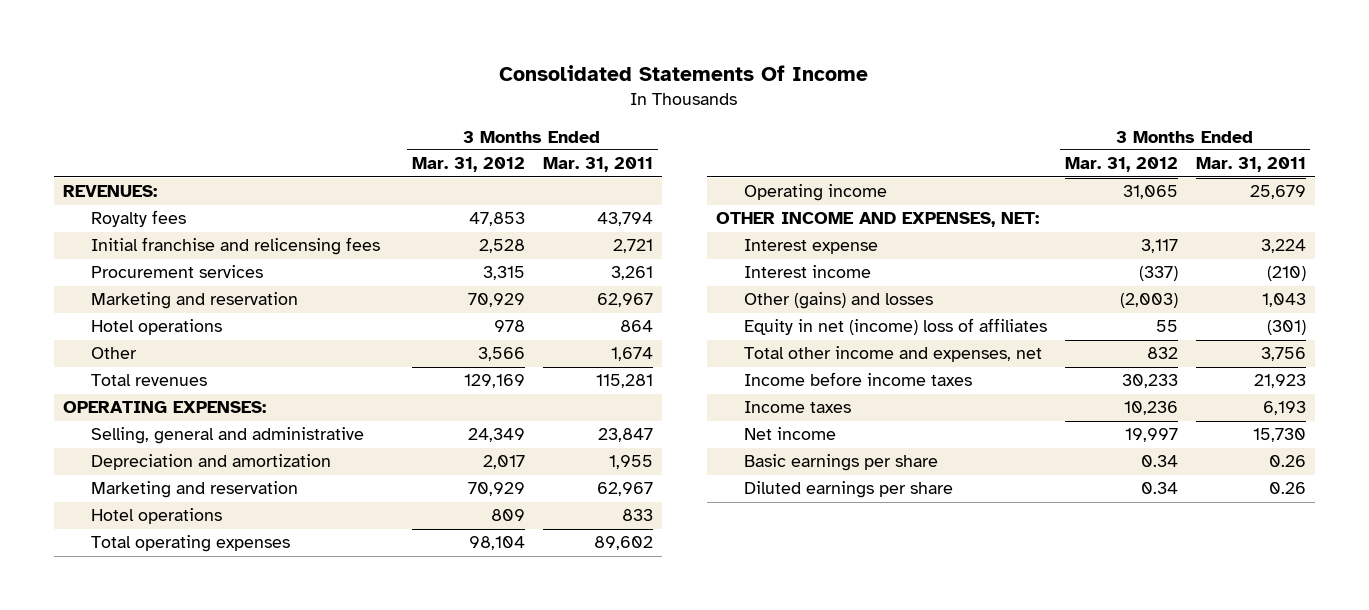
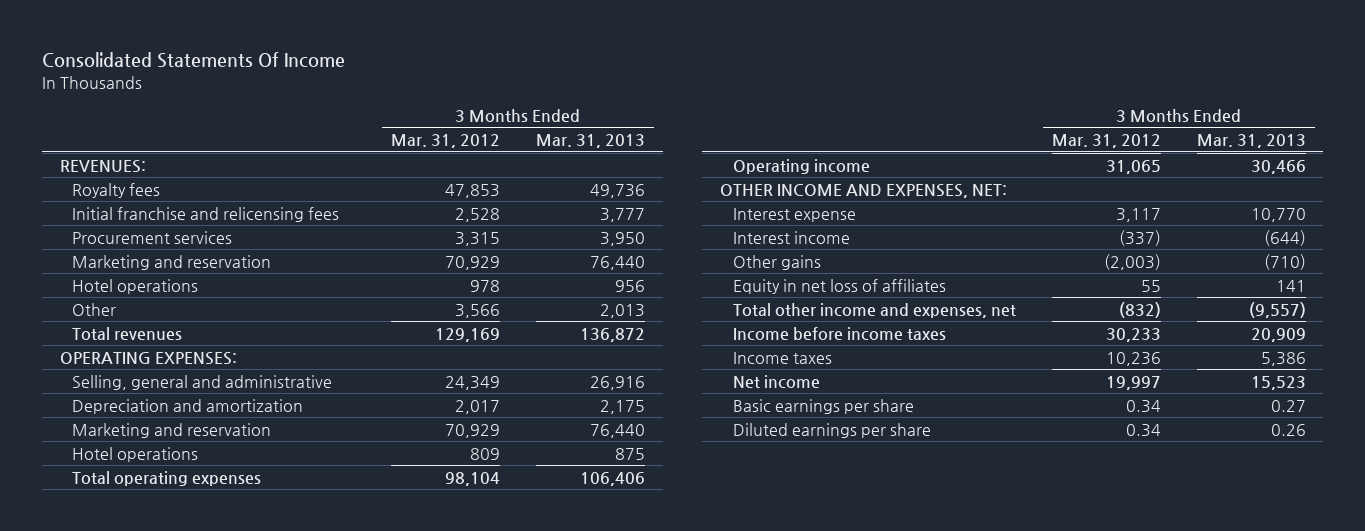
[542,157,653,173] Mar. 31, 2011 -> none
none -> [535,134,645,149] Mar. 31, 2013
[743,292,933,310] Other (gains) and losses -> [733,254,822,270] Other gains
[743,318,1047,336] Equity in net (income) loss of affiliates -> [733,278,947,294] Equity in net loss of affiliates
[1146,347,1178,360] 832 -> [1118,301,1161,318] (832)

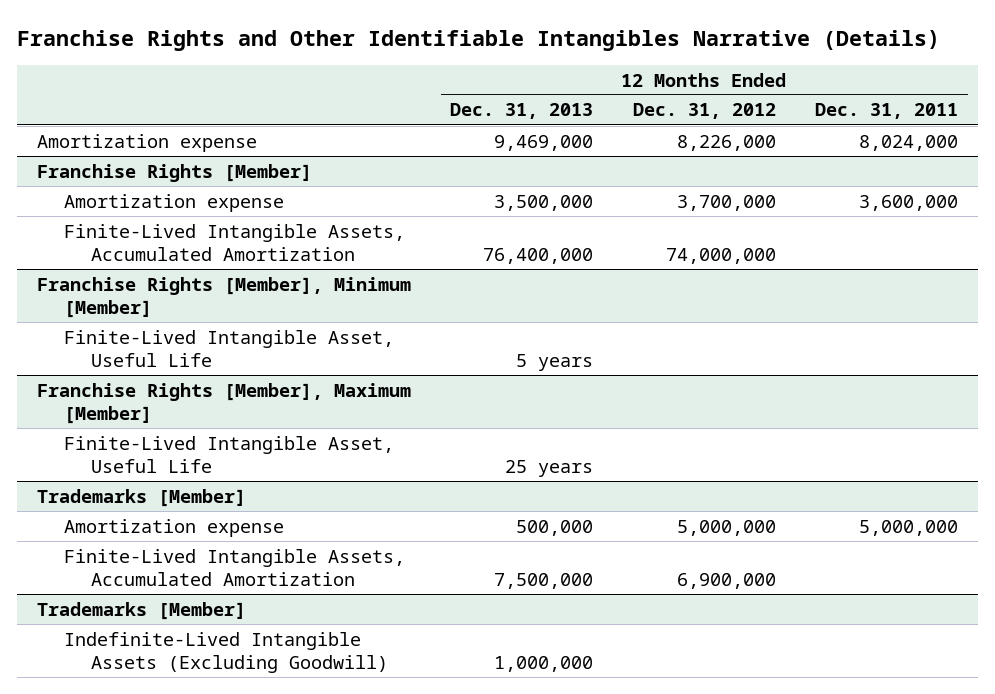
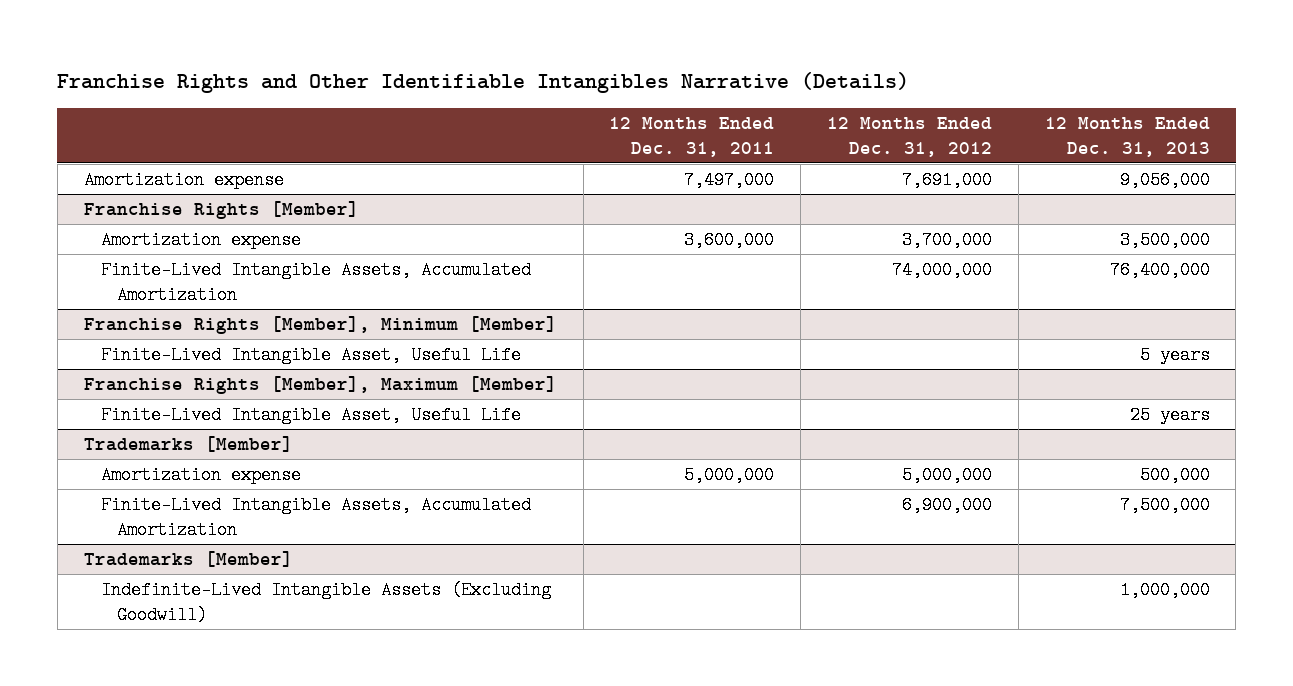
[494,134,594,151] 9,469,000 -> [1119,171,1210,190] 9,056,000
[676,134,776,151] 8,226,000 -> [902,171,993,190] 7,691,000
[859,134,959,151] 8,024,000 -> [684,171,775,190] 7,497,000

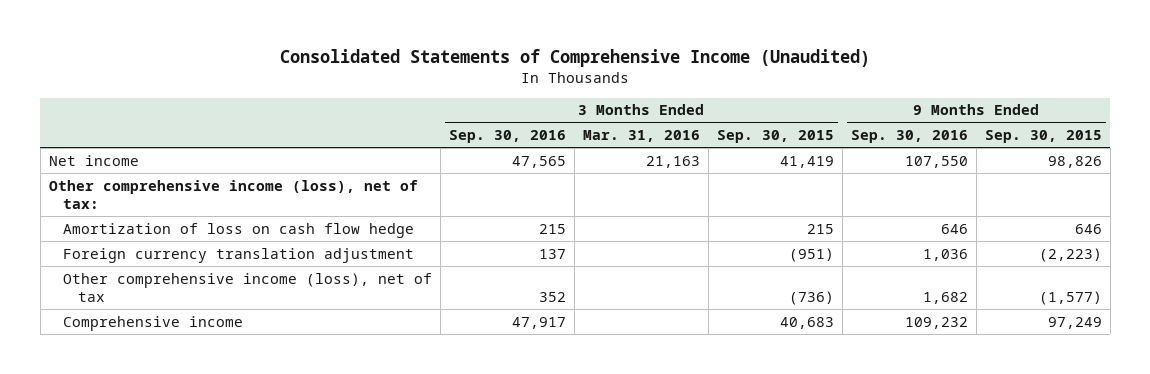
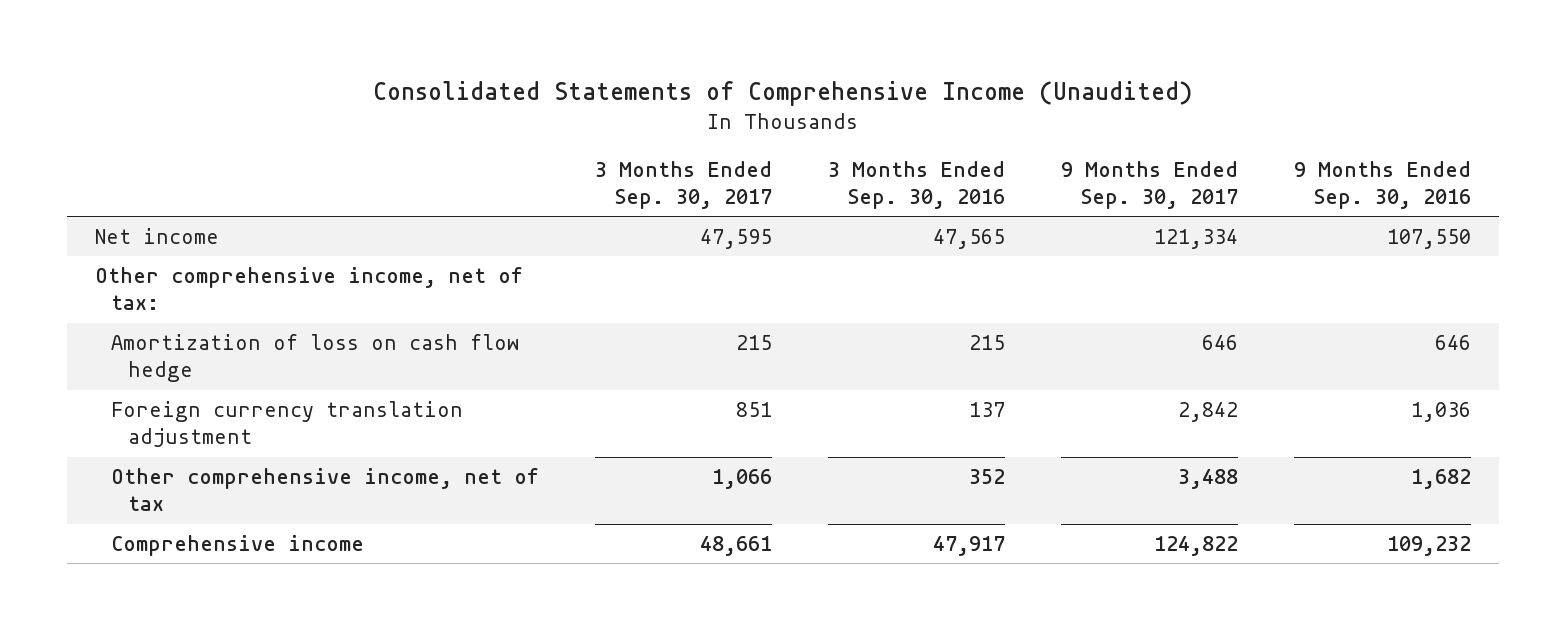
[582,130,700,143] Mar. 31, 2016 -> none
[716,130,834,144] Sep. 30, 2015 -> none
[984,130,1102,144] Sep. 30, 2015 -> none
none -> [595,160,773,210] 3 Months Ended Sep. 30, 2017
none -> [1061,160,1239,210] 9 Months Ended Sep. 30, 2017
[48,179,418,210] Other comprehensive income (loss), net of tax: -> [94,266,523,311] Other comprehensive income, net of tax:
[63,272,433,303] Other comprehensive income (loss), net of tax -> [111,467,540,512] Other comprehensive income, net of tax

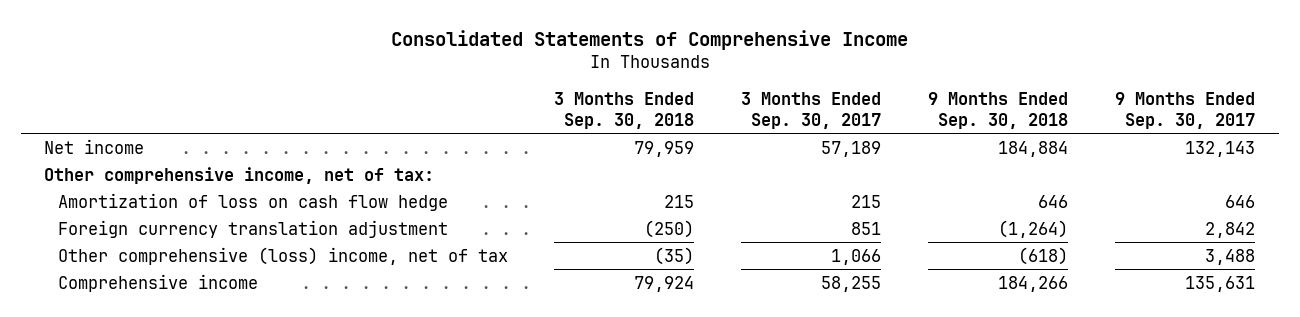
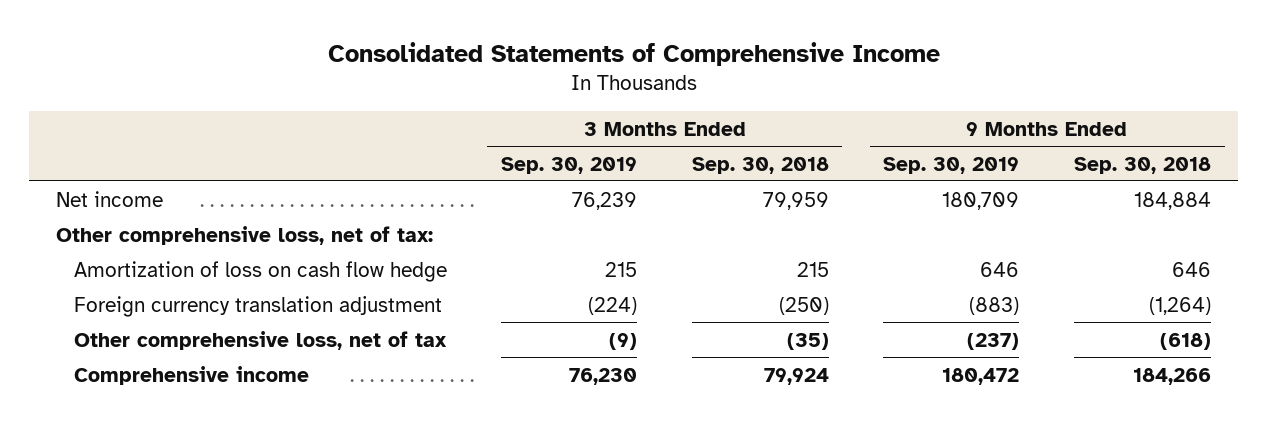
[741,91,882,129] 3 Months Ended Sep. 30, 2017 -> none
[1115,91,1256,129] 9 Months Ended Sep. 30, 2017 -> none
none -> [501,156,638,174] Sep. 30, 2019
none -> [883,156,1020,174] Sep. 30, 2019
[44,166,435,184] Other comprehensive income, net of tax: -> [56,225,434,245] Other comprehensive loss, net of tax:
[57,246,508,265] Other comprehensive (loss) income, net of tax -> [73,330,447,350] Other comprehensive loss, net of tax

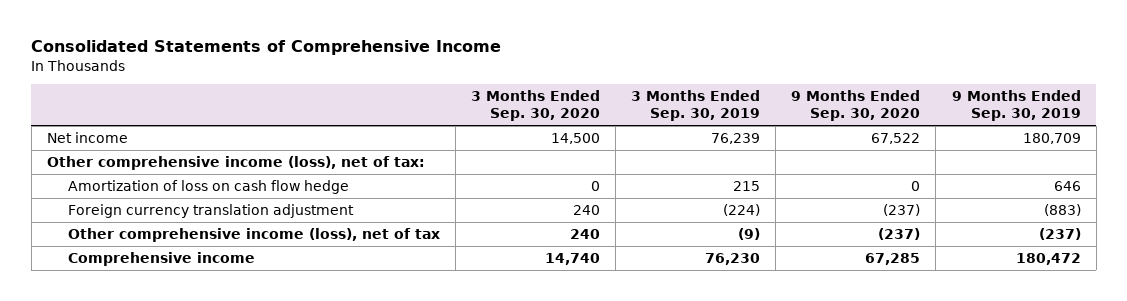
[691,156,829,174] Sep. 30, 2018 -> none
[1073,156,1211,174] Sep. 30, 2018 -> none
none -> [470,90,600,122] 3 Months Ended Sep. 30, 2020
none -> [791,90,921,122] 9 Months Ended Sep. 30, 2020
[56,225,434,245] Other comprehensive loss, net of tax: -> [46,155,425,170] Other comprehensive income (loss), net of tax:
[73,330,447,350] Other comprehensive loss, net of tax -> [67,227,440,242] Other comprehensive income (loss), net of tax

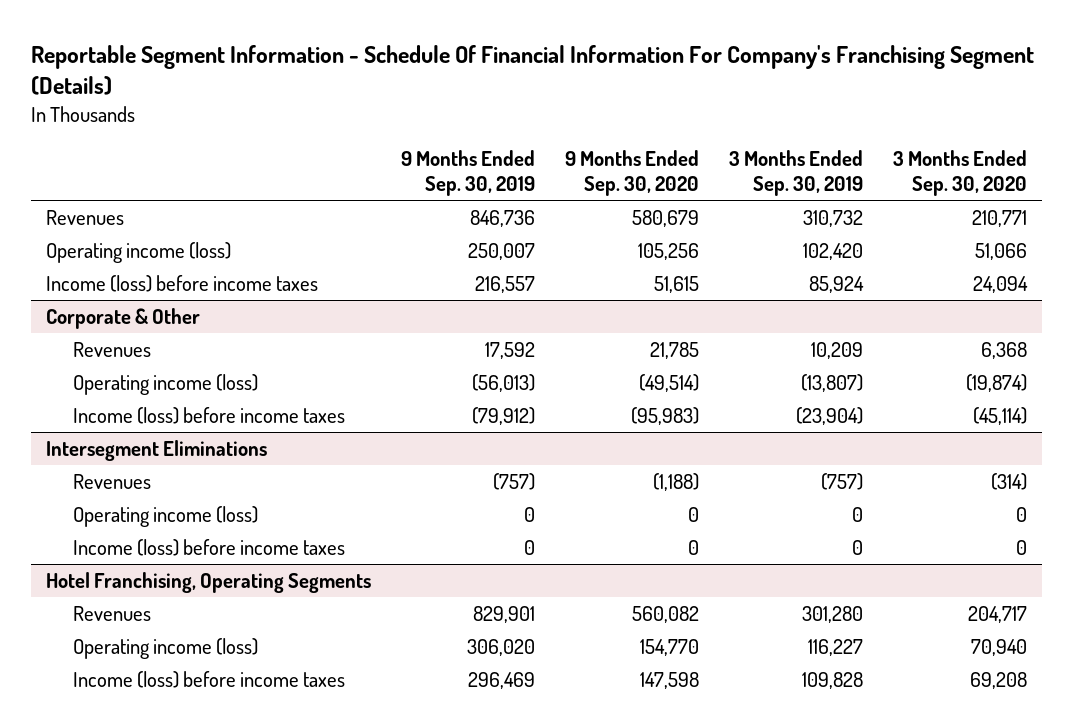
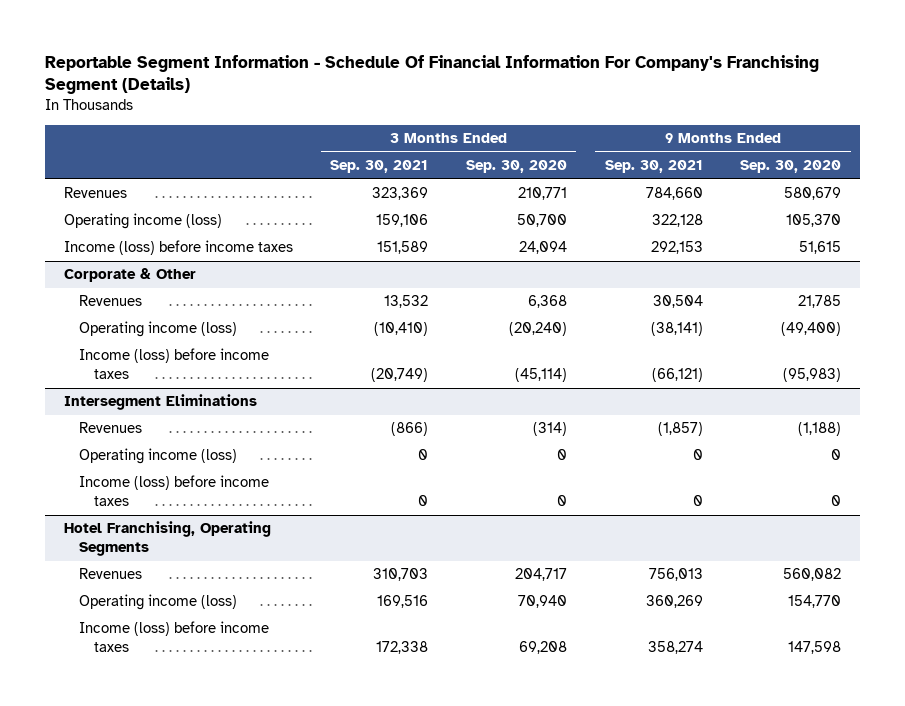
[401,149,536,197] 9 Months Ended Sep. 30, 2019 -> none
[729,149,864,197] 3 Months Ended Sep. 30, 2019 -> none
none -> [330,160,429,174] Sep. 30, 2021
none -> [604,160,703,174] Sep. 30, 2021
[638,242,700,260] 105,256 -> [786,214,842,228] 105,370
[975,242,1028,260] 51,066 -> [517,214,568,228] 50,700
[639,373,700,392] (49,514) -> [781,322,842,337] (49,400)
[966,373,1028,392] (19,874) -> [509,322,568,337] (20,240)

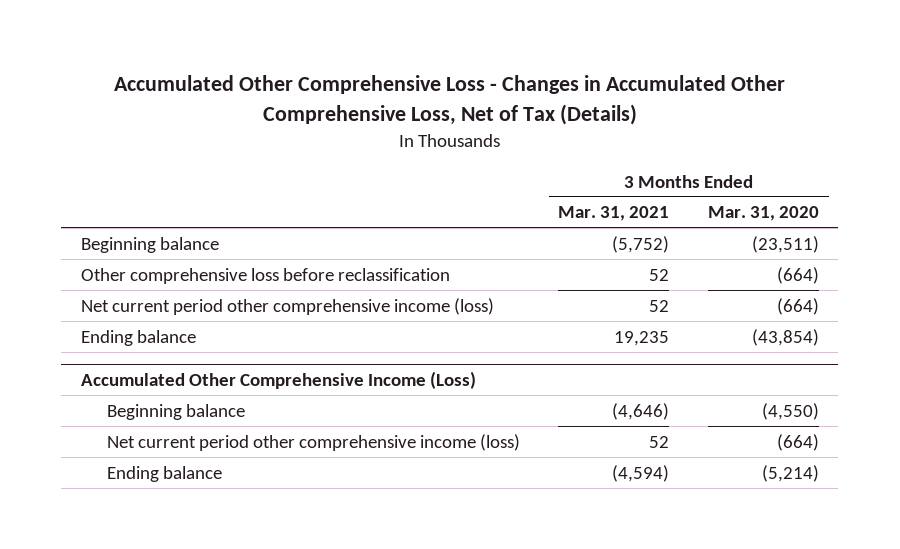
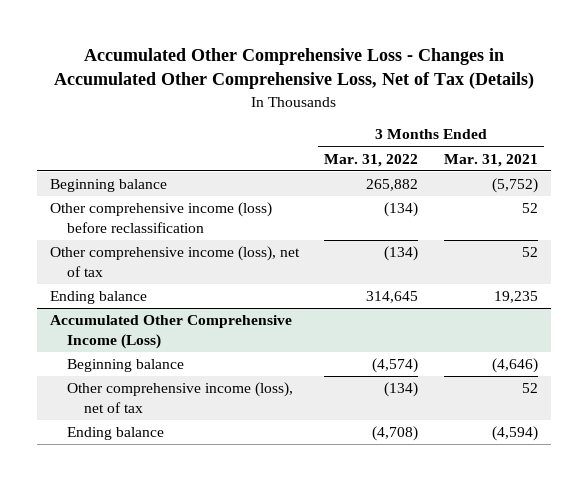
[708,206,820,222] Mar. 31, 2020 -> none
none -> [324,153,419,167] Mar. 31, 2022
[80,267,450,284] Other comprehensive loss before reclassification -> [49,202,272,234] Other comprehensive income (loss) before reclassification
[80,297,494,315] Net current period other comprehensive income (loss) -> [49,246,300,278] Other comprehensive income (loss), net of tax
[106,433,520,451] Net current period other comprehensive income (loss) -> [66,382,293,414] Other comprehensive income (loss), net of tax

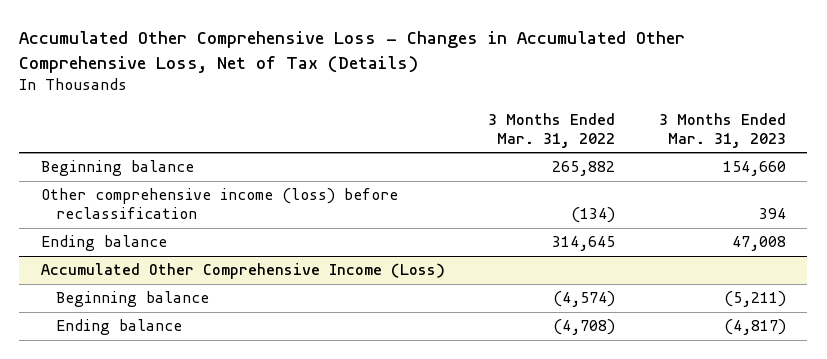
[443,153,538,167] Mar. 31, 2021 -> none
none -> [658,113,786,149] 3 Months Ended Mar. 31, 2023
[49,246,300,278] Other comprehensive income (loss), net of tax -> none
[66,382,293,414] Other comprehensive income (loss), net of tax -> none

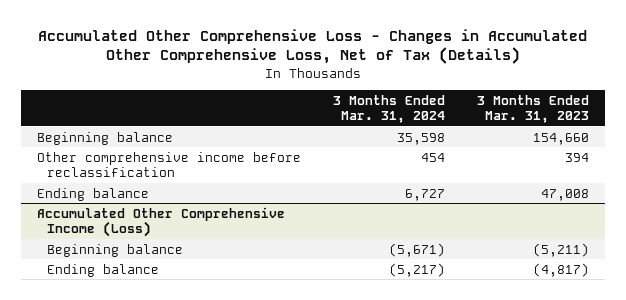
[488,113,616,149] 3 Months Ended Mar. 31, 2022 -> none
none -> [332,94,445,124] 3 Months Ended Mar. 31, 2024
[40,188,398,220] Other comprehensive income (loss) before reclassification -> [37,151,302,177] Other comprehensive income before reclassification

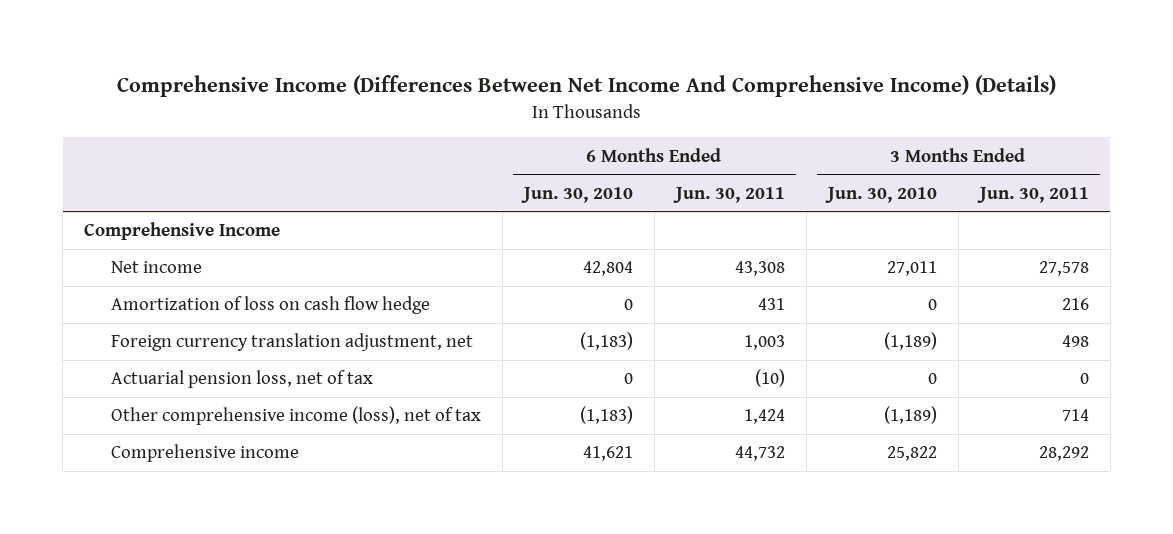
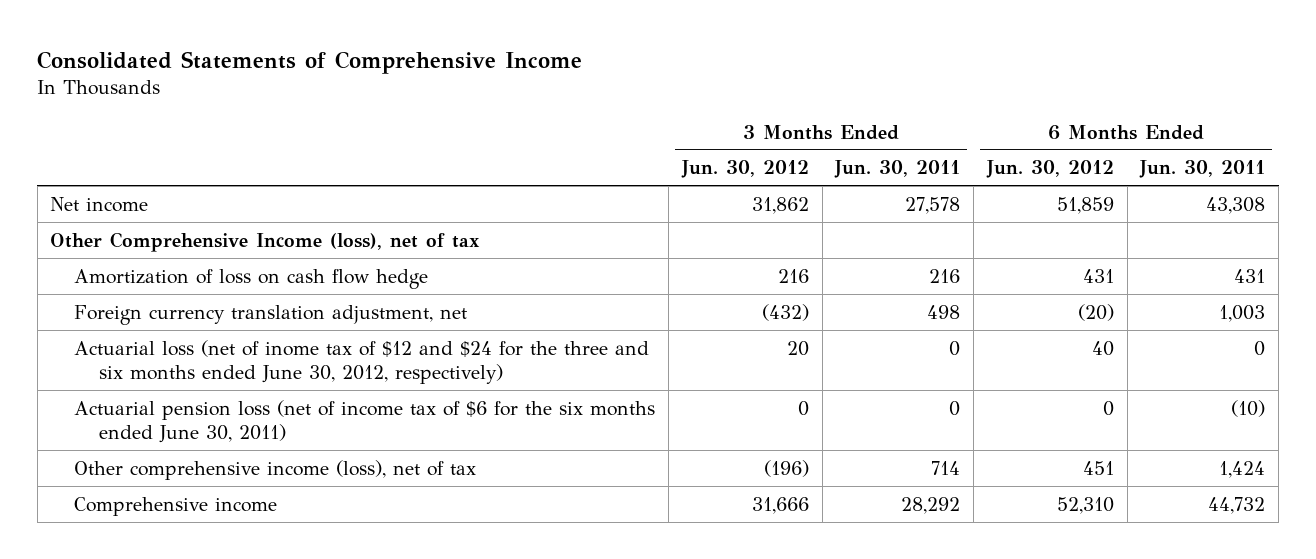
[116,75,1056,98] Comprehensive Income (Differences Between Net Income And Comprehensive Income) (Details) -> [37,50,583,74] Consolidated Statements of Comprehensive Income
[520,186,633,203] Jun. 30, 2010 -> none
[824,186,937,203] Jun. 30, 2010 -> none
none -> [680,160,809,179] Jun. 30, 2012
none -> [985,160,1114,179] Jun. 30, 2012
[84,222,281,241] Comprehensive Income -> none
none -> [50,231,481,252] Other Comprehensive Income (loss), net of tax
none -> [74,339,650,385] Actuarial loss (net of inome tax of $12 and $24 for the three and six months ended June 30, 2012, respectively)
[111,370,374,389] Actuarial pension loss, net of tax -> [74,399,656,444] Actuarial pension loss (net of income tax of $6 for the six months ended June 30, 2011)

